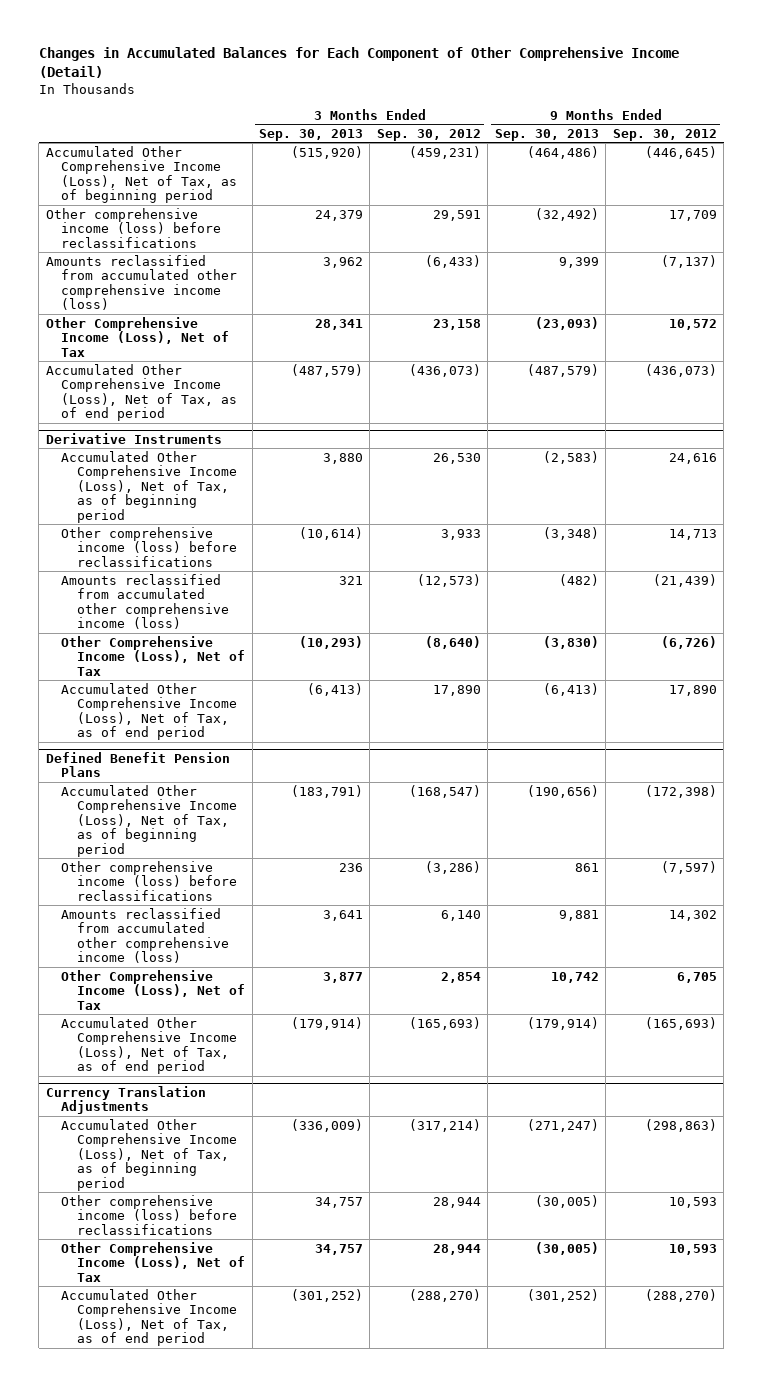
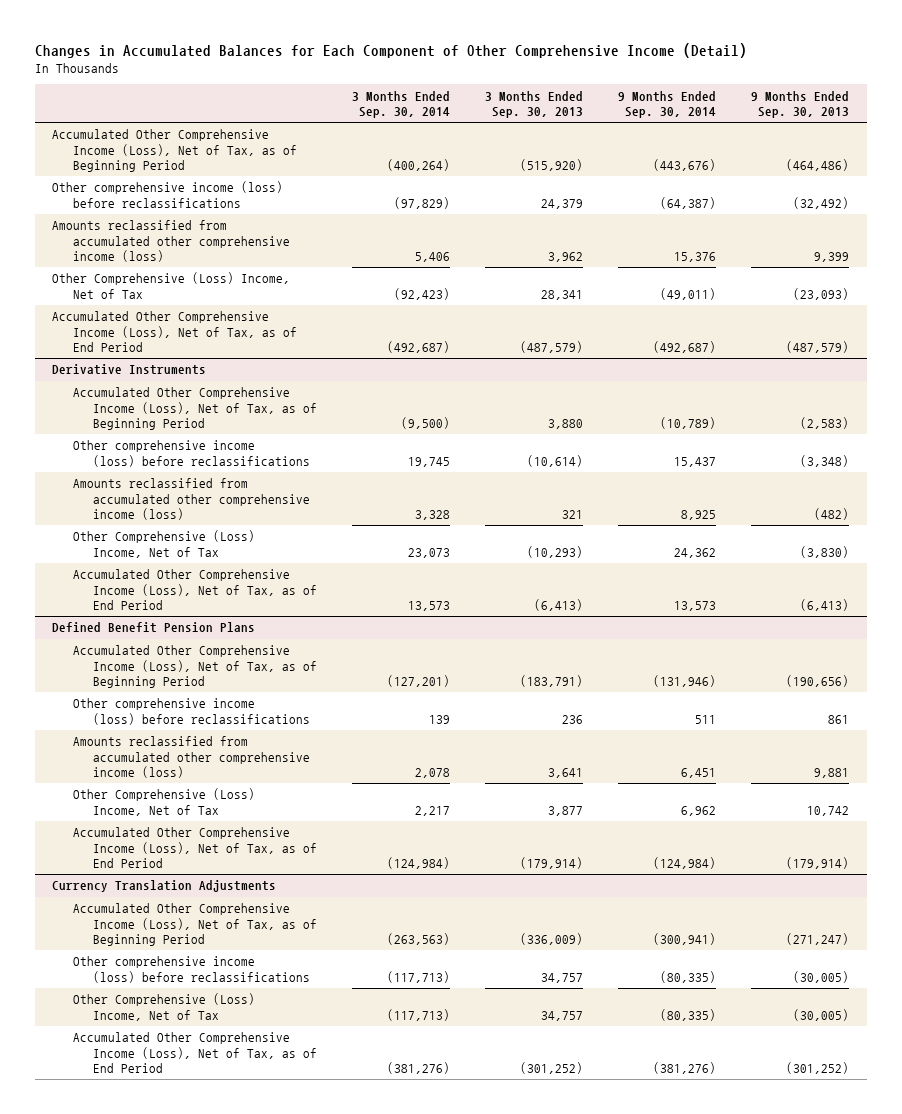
[376,128,481,141] Sep. 30, 2012 -> none
[612,128,717,141] Sep. 30, 2012 -> none
none -> [351,90,450,119] 3 Months Ended Sep. 30, 2014
none -> [618,90,717,119] 9 Months Ended Sep. 30, 2014
[45,145,238,204] Accumulated Other Comprehensive Income (Loss), Net of Tax, as of beginning period -> [52,129,297,172] Accumulated Other Comprehensive Income (Loss), Net of Tax, as of Beginning Period
[45,316,230,357] Other Comprehensive Income (Loss), Net of Tax -> [52,272,291,299] Other Comprehensive (Loss) Income, Net of Tax
[45,363,238,422] Accumulated Other Comprehensive Income (Loss), Net of Tax, as of end period -> [52,311,297,352] Accumulated Other Comprehensive Income (Loss), Net of Tax, as of End Period
[61,450,238,523] Accumulated Other Comprehensive Income (Loss), Net of Tax, as of beginning period -> [72,387,317,430] Accumulated Other Comprehensive Income (Loss), Net of Tax, as of Beginning Period
[61,635,246,676] Other Comprehensive Income (Loss), Net of Tax -> [72,530,255,558] Other Comprehensive (Loss) Income, Net of Tax
[61,682,238,741] Accumulated Other Comprehensive Income (Loss), Net of Tax, as of end period -> [72,569,317,610] Accumulated Other Comprehensive Income (Loss), Net of Tax, as of End Period
[61,784,238,857] Accumulated Other Comprehensive Income (Loss), Net of Tax, as of beginning period -> [72,645,317,688] Accumulated Other Comprehensive Income (Loss), Net of Tax, as of Beginning Period
[61,969,246,1010] Other Comprehensive Income (Loss), Net of Tax -> [72,788,255,816] Other Comprehensive (Loss) Income, Net of Tax
[61,1016,238,1075] Accumulated Other Comprehensive Income (Loss), Net of Tax, as of end period -> [72,827,317,868] Accumulated Other Comprehensive Income (Loss), Net of Tax, as of End Period
[61,1118,238,1191] Accumulated Other Comprehensive Income (Loss), Net of Tax, as of beginning period -> [72,903,317,946] Accumulated Other Comprehensive Income (Loss), Net of Tax, as of Beginning Period
[61,1241,246,1282] Other Comprehensive Income (Loss), Net of Tax -> [72,993,255,1021] Other Comprehensive (Loss) Income, Net of Tax
[61,1288,238,1347] Accumulated Other Comprehensive Income (Loss), Net of Tax, as of end period -> [72,1032,317,1073] Accumulated Other Comprehensive Income (Loss), Net of Tax, as of End Period

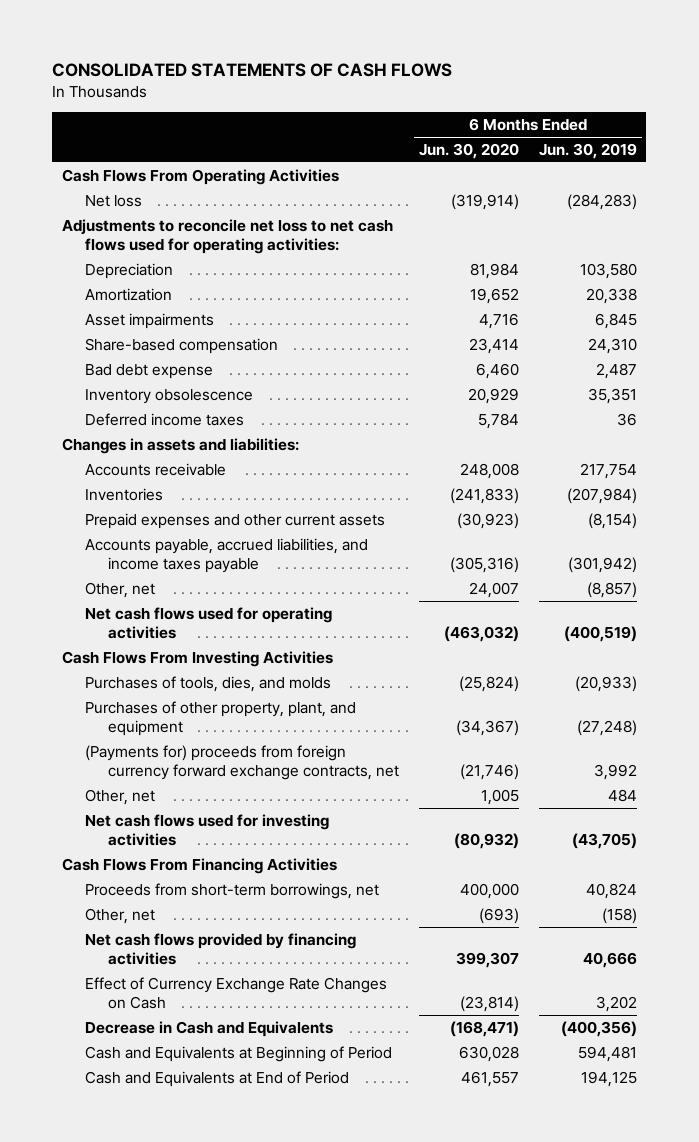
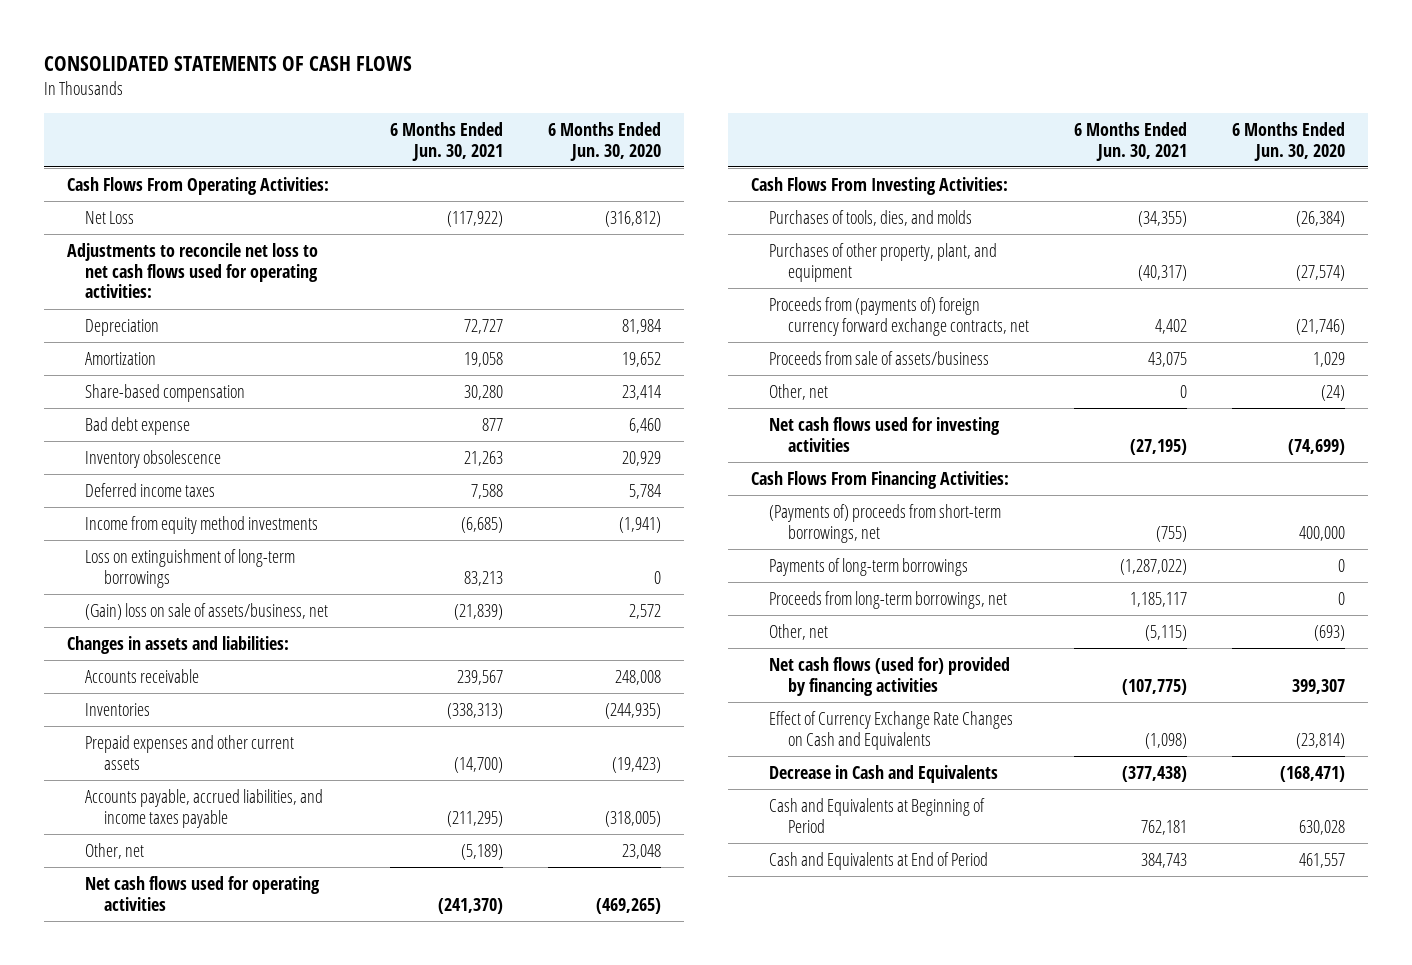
[538,142,637,159] Jun. 30, 2019 -> none
none -> [390,121,504,161] 6 Months Ended Jun. 30, 2021
[62,168,340,185] Cash Flows From Operating Activities -> [66,176,329,195] Cash Flows From Operating Activities:
[85,194,143,207] Net loss -> [85,210,135,224] Net Loss
[450,193,519,210] (319,914) -> [605,210,662,227] (316,812)
[85,312,215,329] Asset impairments -> none
none -> [85,515,319,534] Income from equity method investments
none -> [85,548,296,588] Loss on extinguishment of long-term borrowings
none -> [85,602,329,620] (Gain) loss on sale of assets/business, net
[449,487,519,504] (241,833) -> [605,702,662,719] (244,935)
[456,512,519,529] (30,923) -> [612,756,662,773] (19,423)
[449,557,519,574] (305,316) -> [605,810,662,827] (318,005)
[468,581,519,598] 24,007 -> [622,843,662,859] 23,048
[443,626,519,643] (463,032) -> [596,897,662,914] (469,265)
[62,650,334,667] Cash Flows From Investing Activities -> [750,176,1008,195] Cash Flows From Investing Activities:
[458,675,519,692] (25,824) -> [1296,210,1346,227] (26,384)
[455,720,519,737] (34,367) -> [1296,264,1346,281] (27,574)
[85,744,400,781] (Payments for) proceeds from foreign currency forward exchange contracts, net -> [769,296,1029,336] Proceeds from (payments of) foreign currency forward exchange contracts, net
none -> [769,350,990,365] Proceeds from sale of assets/business
[480,788,519,805] 1,005 -> [1321,384,1346,401] (24)
[453,833,519,850] (80,932) -> [1288,438,1346,455] (74,699)
[62,857,338,874] Cash Flows From Financing Activities -> [750,470,1009,489] Cash Flows From Financing Activities:
[85,882,380,899] Proceeds from short-term borrowings, net -> [769,503,1002,543] (Payments of) proceeds from short-term borrowings, net
none -> [769,557,969,576] Payments of long-term borrowings
none -> [769,590,1008,609] Proceeds from long-term borrowings, net
[85,932,357,966] Net cash flows provided by financing activities -> [769,656,1011,696] Net cash flows (used for) provided by financing activities
[85,976,388,1010] Effect of Currency Exchange Rate Changes on Cash -> [769,710,1014,750] Effect of Currency Exchange Rate Changes on Cash and Equivalents

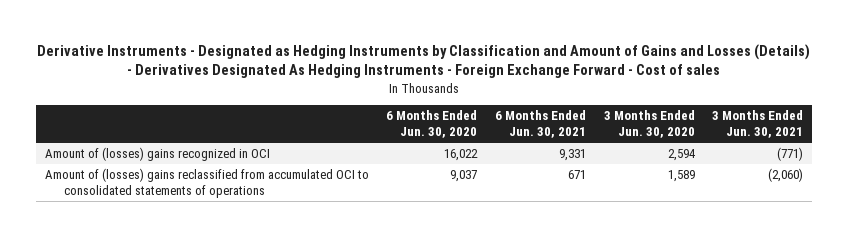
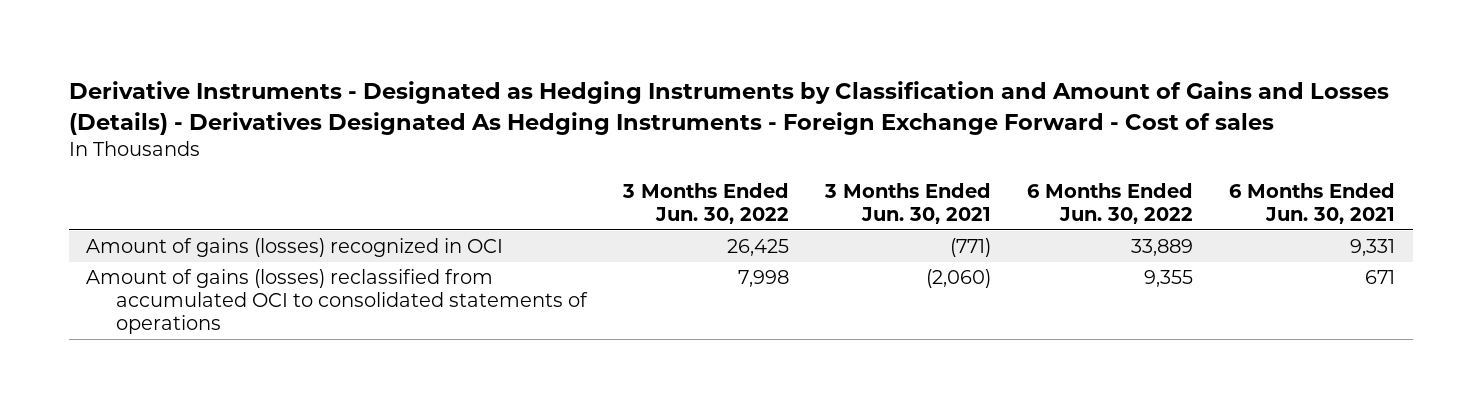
[386,110,478,139] 6 Months Ended Jun. 30, 2020 -> none
[603,110,695,139] 3 Months Ended Jun. 30, 2020 -> none
none -> [621,183,789,225] 3 Months Ended Jun. 30, 2022
none -> [1026,183,1193,225] 6 Months Ended Jun. 30, 2022
[44,147,270,162] Amount of (losses) gains recognized in OCI -> [86,238,504,258] Amount of gains (losses) recognized in OCI
[44,168,369,199] Amount of (losses) gains reclassified from accumulated OCI to consolidated statements of operations -> [86,269,588,335] Amount of gains (losses) reclassified from accumulated OCI to consolidated statements of operations

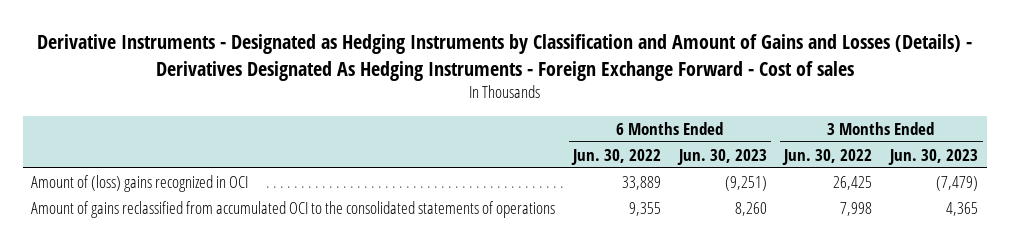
[823,183,991,225] 3 Months Ended Jun. 30, 2021 -> none
[1228,183,1395,225] 6 Months Ended Jun. 30, 2021 -> none
none -> [676,148,767,165] Jun. 30, 2023
none -> [888,148,979,165] Jun. 30, 2023
[86,238,504,258] Amount of gains (losses) recognized in OCI -> [31,175,249,193] Amount of (loss) gains recognized in OCI
[86,269,588,335] Amount of gains (losses) reclassified from accumulated OCI to consolidated statements of operations -> [31,201,556,219] Amount of gains reclassified from accumulated OCI to the consolidated statements of operations

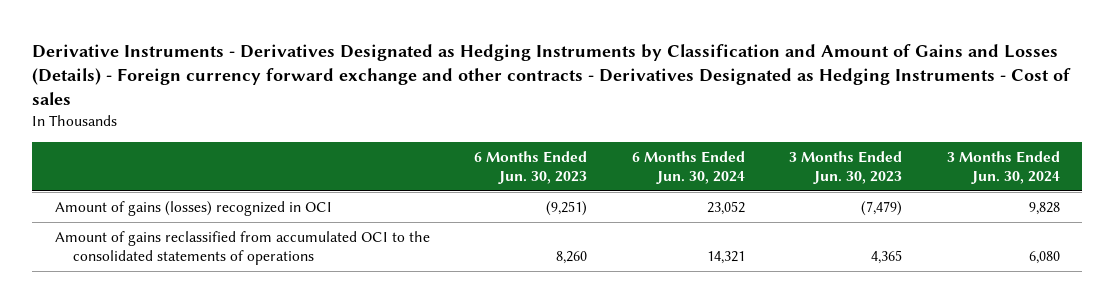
[36,34,972,81] Derivative Instruments - Designated as Hedging Instruments by Classification and Amount of Gains and Losses (Details) - Derivatives Designated As Hedging Instruments - Foreign Exchange Forward - Cost of sales -> [32,43,1072,106] Derivative Instruments - Derivatives Designated as Hedging Instruments by Classification and Amount of Gains and Losses (Details) - Foreign currency forward exchange and other contracts - Derivatives Designated as Hedging Instruments - Cost of sales
[571,148,662,165] Jun. 30, 2022 -> none
[782,148,873,165] Jun. 30, 2022 -> none
none -> [631,150,745,184] 6 Months Ended Jun. 30, 2024
none -> [947,150,1061,184] 3 Months Ended Jun. 30, 2024
[31,175,249,193] Amount of (loss) gains recognized in OCI -> [54,201,332,217] Amount of gains (losses) recognized in OCI

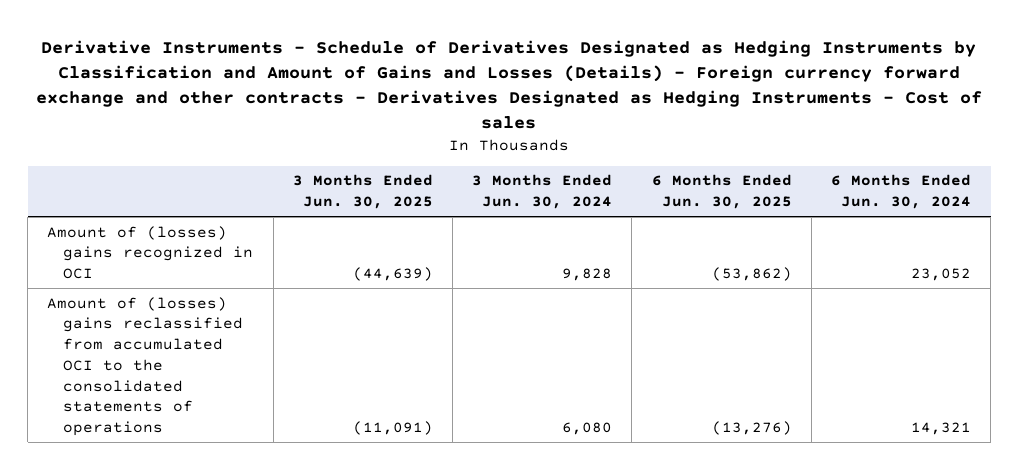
[32,43,1072,106] Derivative Instruments - Derivatives Designated as Hedging Instruments by Classification and Amount of Gains and Losses (Details) - Foreign currency forward exchange and other contracts - Derivatives Designated as Hedging Instruments - Cost of sales -> [36,39,983,129] Derivative Instruments - Schedule of Derivatives Designated as Hedging Instruments by Classification and Amount of Gains and Losses (Details) - Foreign currency forward exchange and other contracts - Derivatives Designated as Hedging Instruments - Cost of sales
[474,150,588,184] 6 Months Ended Jun. 30, 2023 -> none
[789,150,903,184] 3 Months Ended Jun. 30, 2023 -> none
none -> [292,174,433,210] 3 Months Ended Jun. 30, 2025
none -> [651,174,792,210] 6 Months Ended Jun. 30, 2025
[54,201,332,217] Amount of gains (losses) recognized in OCI -> [47,225,254,280] Amount of (losses) gains recognized in OCI
[54,231,430,265] Amount of gains reclassified from accumulated OCI to the consolidated statements of operations -> [47,296,244,437] Amount of (losses) gains reclassified from accumulated OCI to the consolidated statements of operations

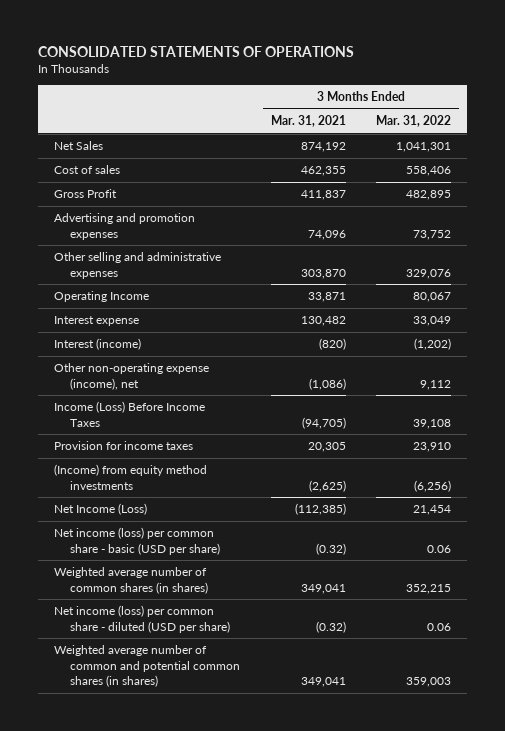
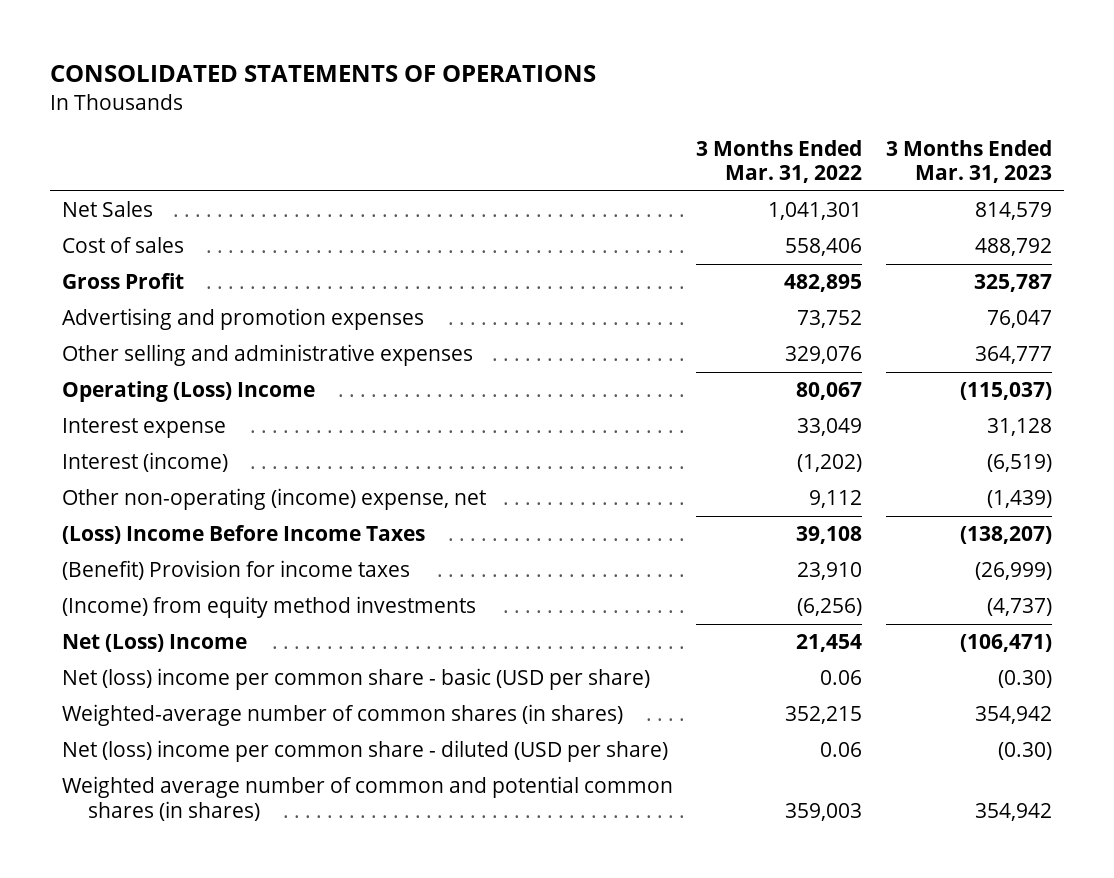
[270,115,346,128] Mar. 31, 2021 -> none
none -> [885,139,1052,183] 3 Months Ended Mar. 31, 2023
[53,291,149,303] Operating Income -> [61,381,315,403] Operating (Loss) Income
[53,363,209,390] Other non-operating expense (income), net -> [61,488,486,511] Other non-operating (income) expense, net
[53,401,205,427] Income (Loss) Before Income Taxes -> [61,525,425,545] (Loss) Income Before Income Taxes
[53,441,193,451] Provision for income taxes -> [61,560,410,581] (Benefit) Provision for income taxes
[53,503,147,516] Net Income (Loss) -> [61,634,247,653] Net (Loss) Income
[53,527,221,555] Net income (loss) per common share - basic (USD per share) -> [61,668,650,691] Net (loss) income per common share - basic (USD per share)
[53,567,209,594] Weighted average number of common shares (in shares) -> [61,704,623,727] Weighted-average number of common shares (in shares)
[53,605,231,633] Net income (loss) per common share - diluted (USD per share) -> [61,740,668,763] Net (loss) income per common share - diluted (USD per share)

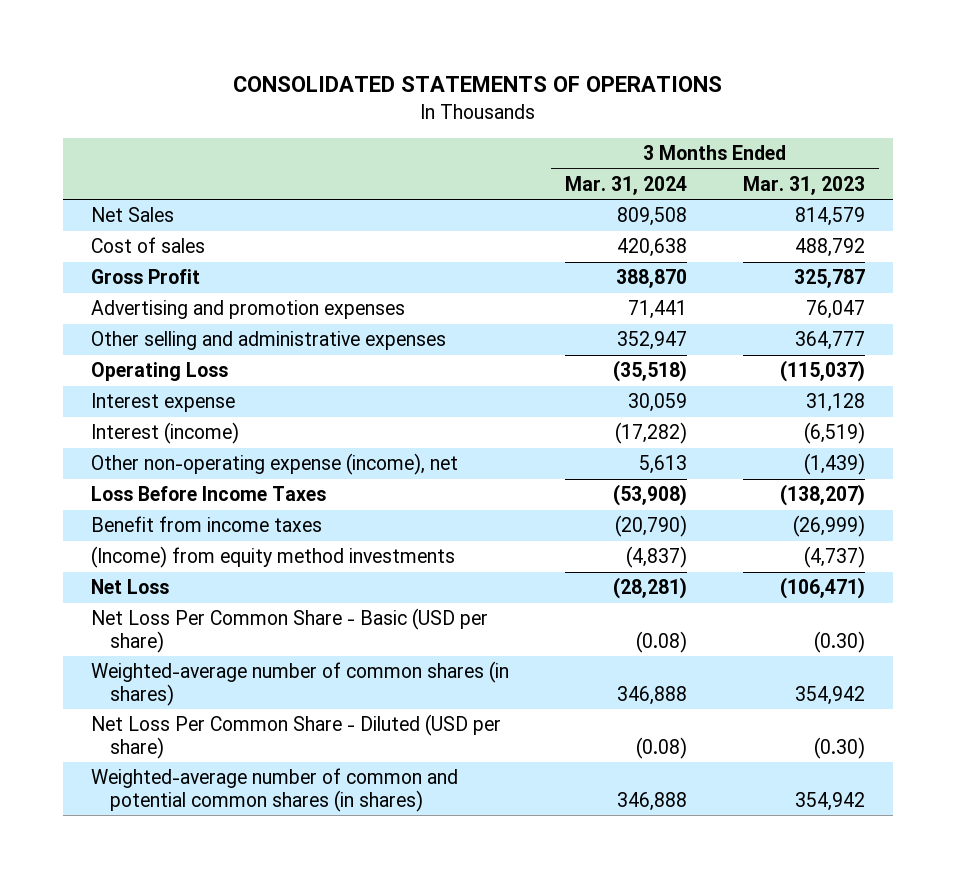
[696,139,863,183] 3 Months Ended Mar. 31, 2022 -> none
none -> [564,175,687,195] Mar. 31, 2024
[61,381,315,403] Operating (Loss) Income -> [90,362,228,382] Operating Loss
[61,488,486,511] Other non-operating (income) expense, net -> [90,453,458,476] Other non-operating expense (income), net
[61,525,425,545] (Loss) Income Before Income Taxes -> [90,486,326,502] Loss Before Income Taxes
[61,560,410,581] (Benefit) Provision for income taxes -> [90,516,322,533] Benefit from income taxes
[61,634,247,653] Net (Loss) Income -> [90,579,169,595] Net Loss
[61,668,650,691] Net (loss) income per common share - basic (USD per share) -> [90,608,488,653] Net Loss Per Common Share - Basic (USD per share)
[61,740,668,763] Net (loss) income per common share - diluted (USD per share) -> [90,714,501,759] Net Loss Per Common Share - Diluted (USD per share)
[61,776,673,821] Weighted average number of common and potential common shares (in shares) -> [90,768,458,812] Weighted-average number of common and potential common shares (in shares)

